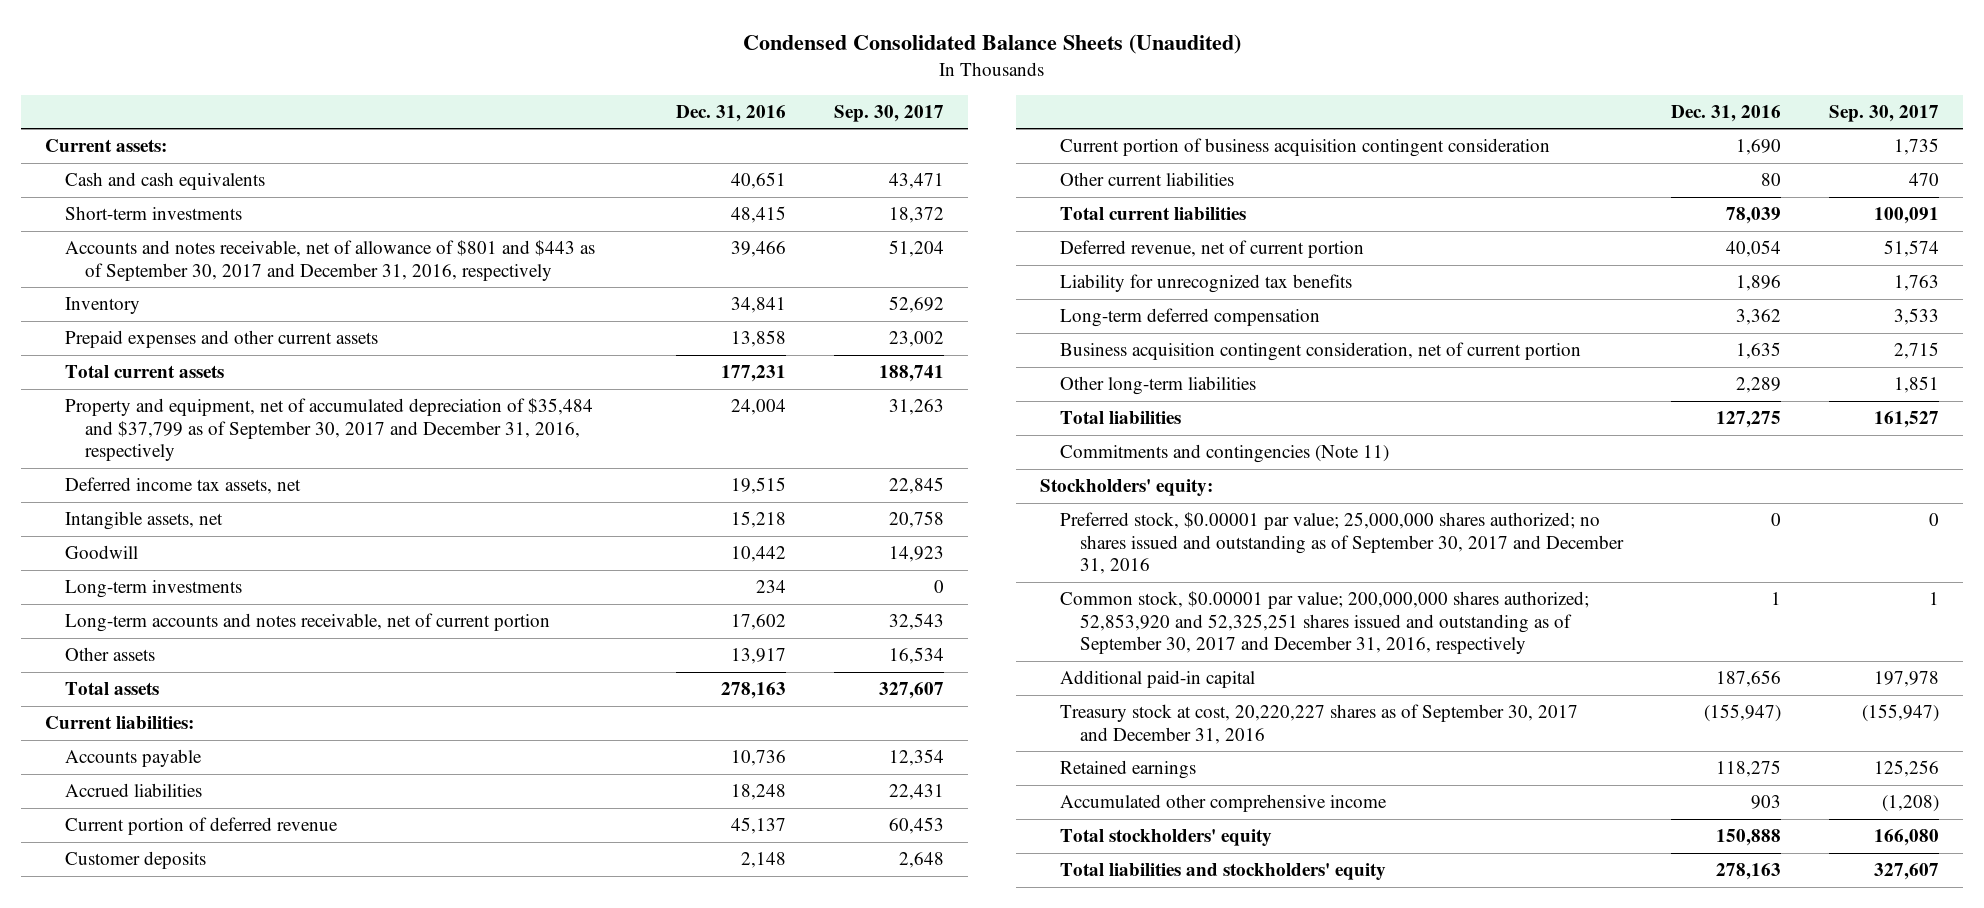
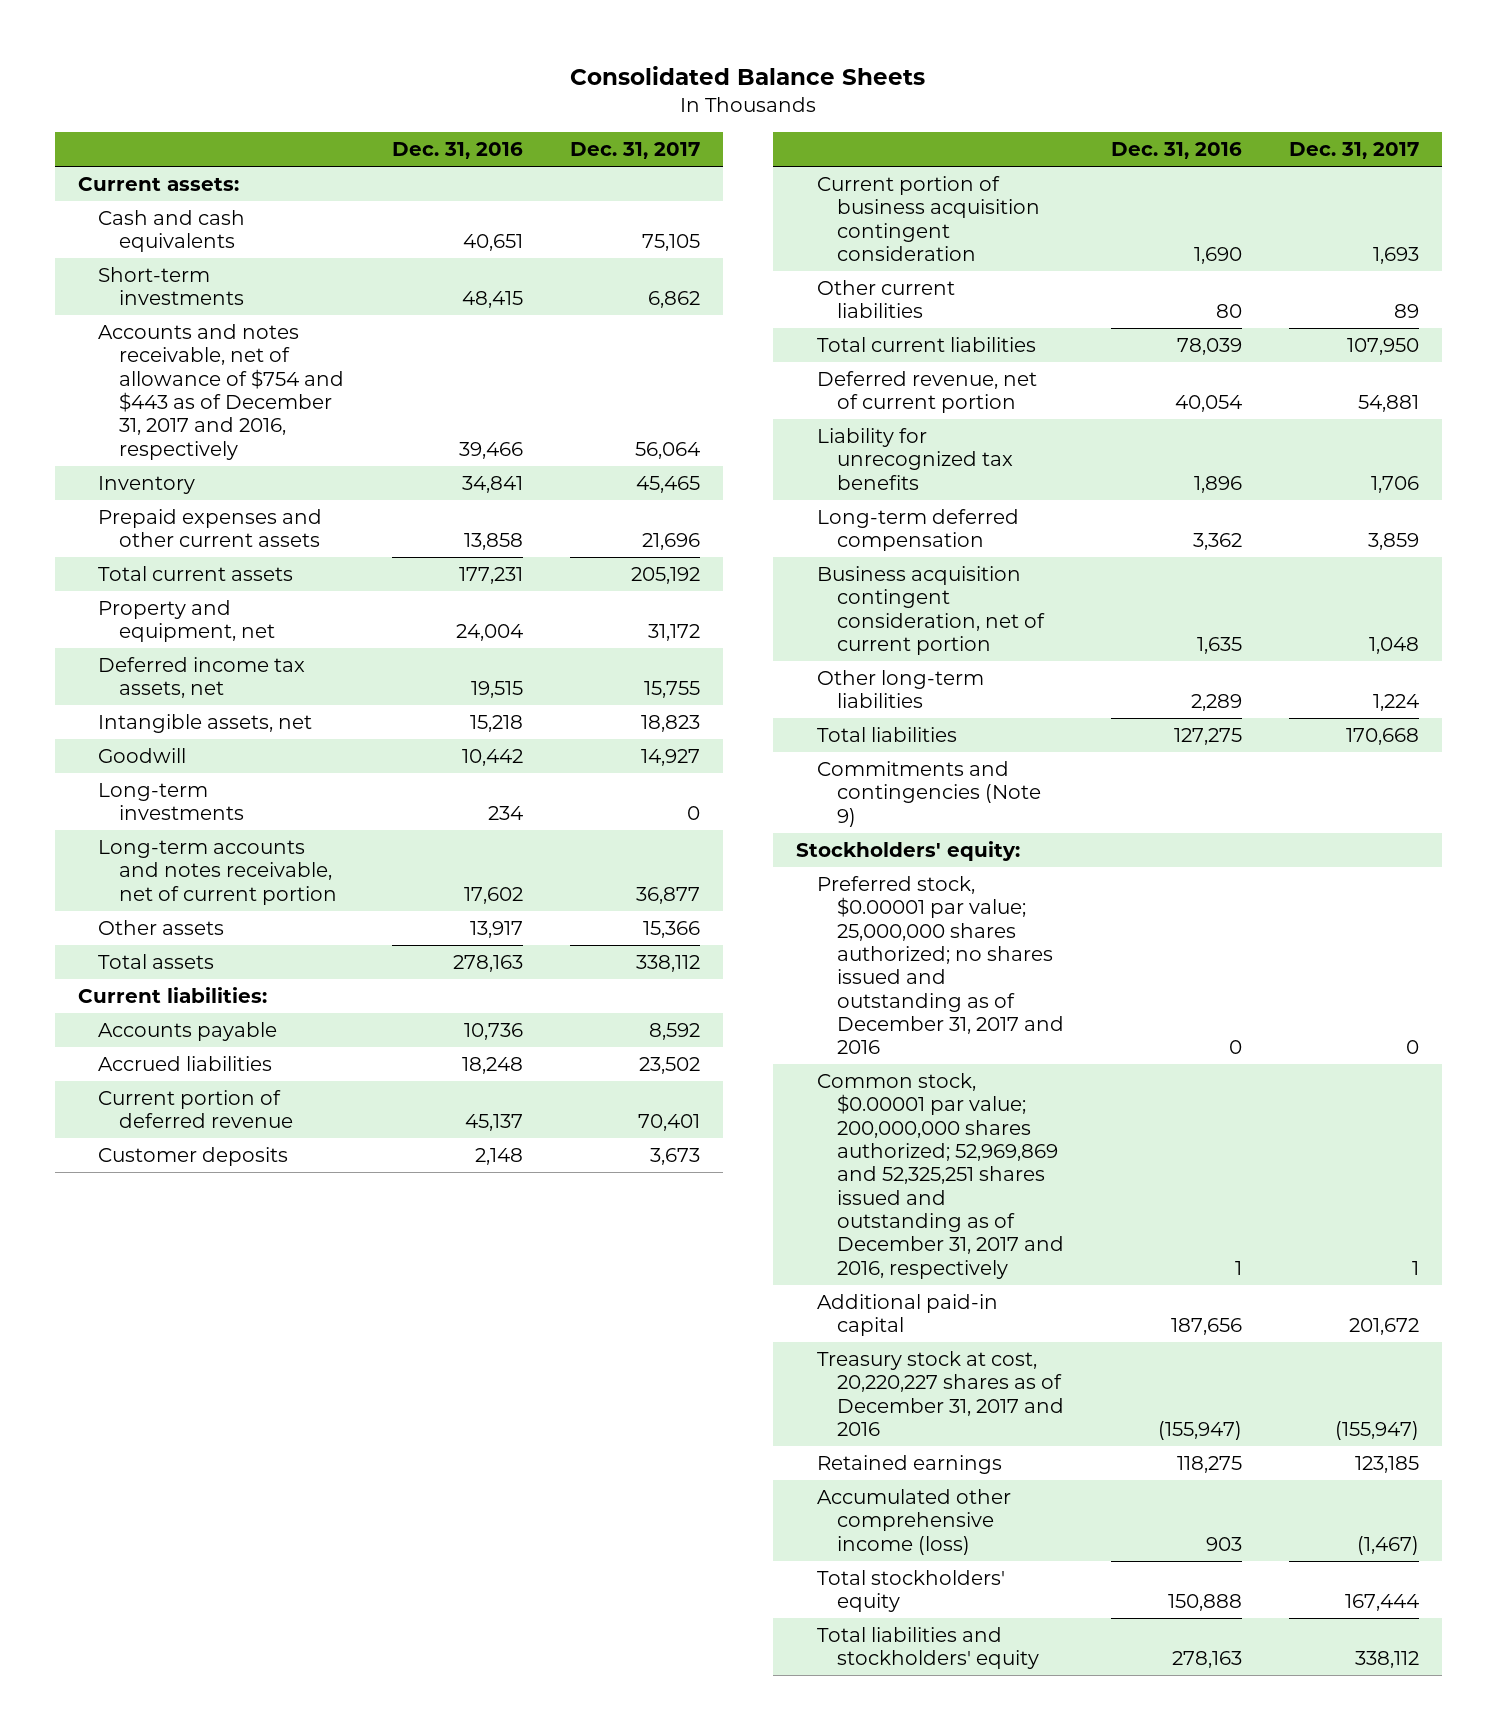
[742,34,1241,55] Condensed Consolidated Balance Sheets (Unaudited) -> [570,66,926,86] Consolidated Balance Sheets
[834,104,945,122] Sep. 30, 2017 -> none
none -> [570,142,701,160] Dec. 31, 2017
[64,240,595,281] Accounts and notes receivable, net of allowance of $801 and $443 as of September 30, 2017 and December 31, 2016, respectively -> [98,323,344,460] Accounts and notes receivable, net of allowance of $754 and $443 as of December 31, 2017 and 2016, respectively
[64,398,593,462] Property and equipment, net of accumulated depreciation of $35,484 and $37,799 as of September 30, 2017 and December 31, 2016, respectively -> [98,599,275,643] Property and equipment, net
[1059,444,1389,464] Commitments and contingencies (Note 11) -> [816,760,1042,827] Commitments and contingencies (Note 9)
[1059,512,1624,575] Preferred stock, $0.00001 par value; 25,000,000 shares authorized; no shares issued and outstanding as of September 30, 2017 and December 31, 2016 -> [816,875,1065,1055] Preferred stock, $0.00001 par value; 25,000,000 shares authorized; no shares issued and outstanding as of December 31, 2017 and 2016
[1059,591,1589,655] Common stock, $0.00001 par value; 200,000,000 shares authorized; 52,853,920 and 52,325,251 shares issued and outstanding as of September 30, 2017 and December 31, 2016, respectively -> [816,1072,1065,1279] Common stock, $0.00001 par value; 200,000,000 shares authorized; 52,969,869 and 52,325,251 shares issued and outstanding as of December 31, 2017 and 2016, respectively
[1059,704,1578,744] Treasury stock at cost, 20,220,227 shares as of September 30, 2017 and December 31, 2016 -> [816,1350,1065,1437] Treasury stock at cost, 20,220,227 shares as of December 31, 2017 and 2016
[1059,794,1387,813] Accumulated other comprehensive income -> [816,1488,1011,1555] Accumulated other comprehensive income (loss)

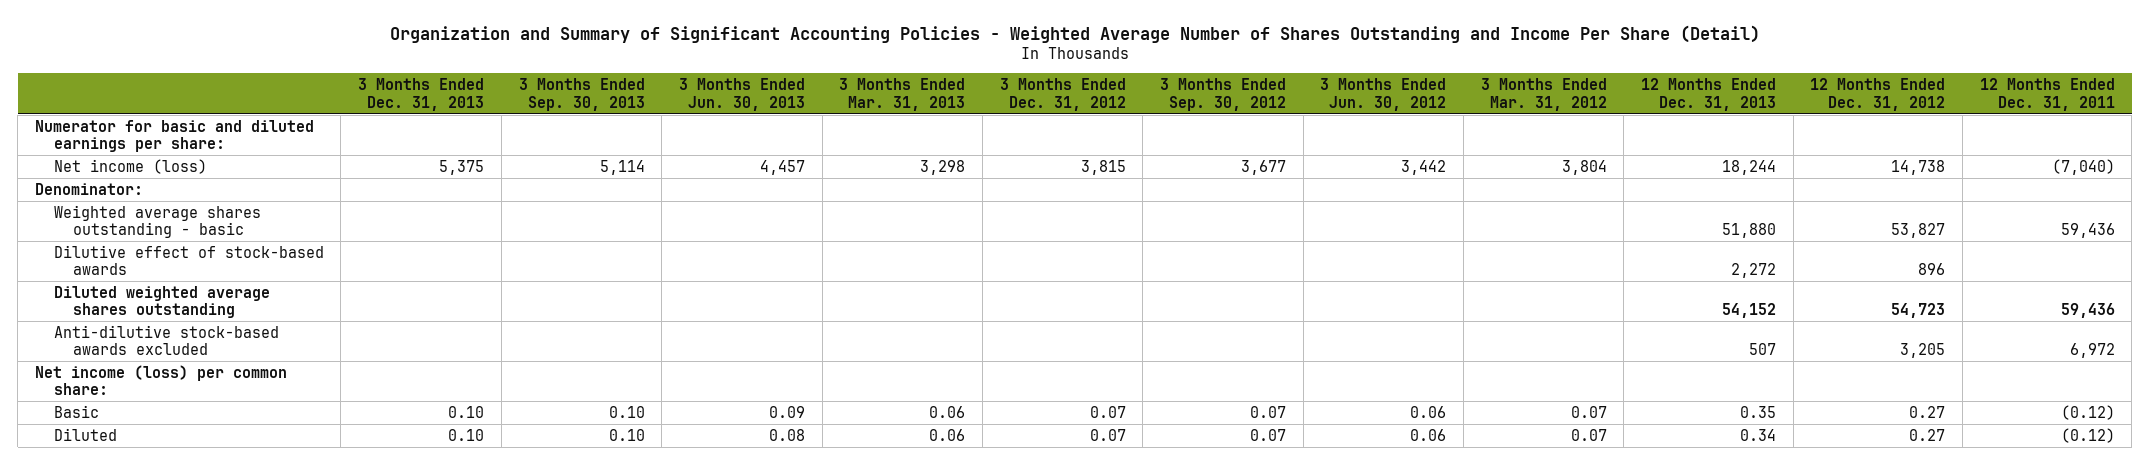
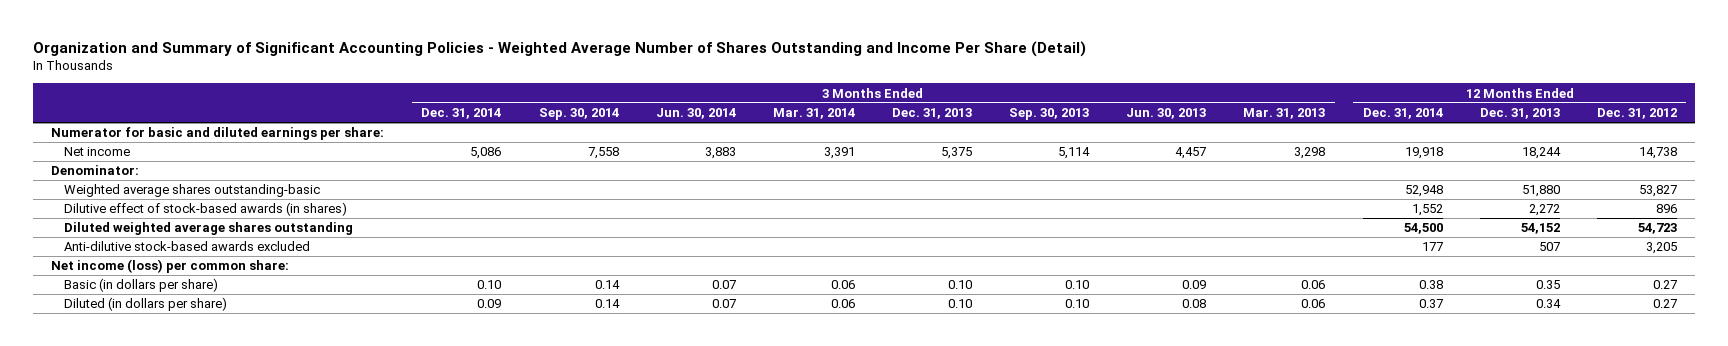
[999,77,1126,111] 3 Months Ended Dec. 31, 2012 -> none
[1159,77,1286,111] 3 Months Ended Sep. 30, 2012 -> none
[1320,77,1447,111] 3 Months Ended Jun. 30, 2012 -> none
[1480,77,1607,111] 3 Months Ended Mar. 31, 2012 -> none
[1979,77,2115,111] 12 Months Ended Dec. 31, 2011 -> none
none -> [421,108,502,120] Dec. 31, 2014
none -> [538,108,619,121] Sep. 30, 2014
none -> [655,108,736,120] Jun. 30, 2014
none -> [772,108,855,120] Mar. 31, 2014
none -> [1362,108,1443,120] Dec. 31, 2014
[53,158,207,174] Net income (loss) -> [64,147,131,157] Net income
[53,204,261,239] Weighted average shares outstanding - basic -> [64,184,321,198] Weighted average shares outstanding-basic
[53,244,324,276] Dilutive effect of stock-based awards -> [64,202,348,217] Dilutive effect of stock-based awards (in shares)
[53,404,99,418] Basic -> [64,278,219,293] Basic (in dollars per share)
[53,427,117,441] Diluted -> [64,297,228,312] Diluted (in dollars per share)

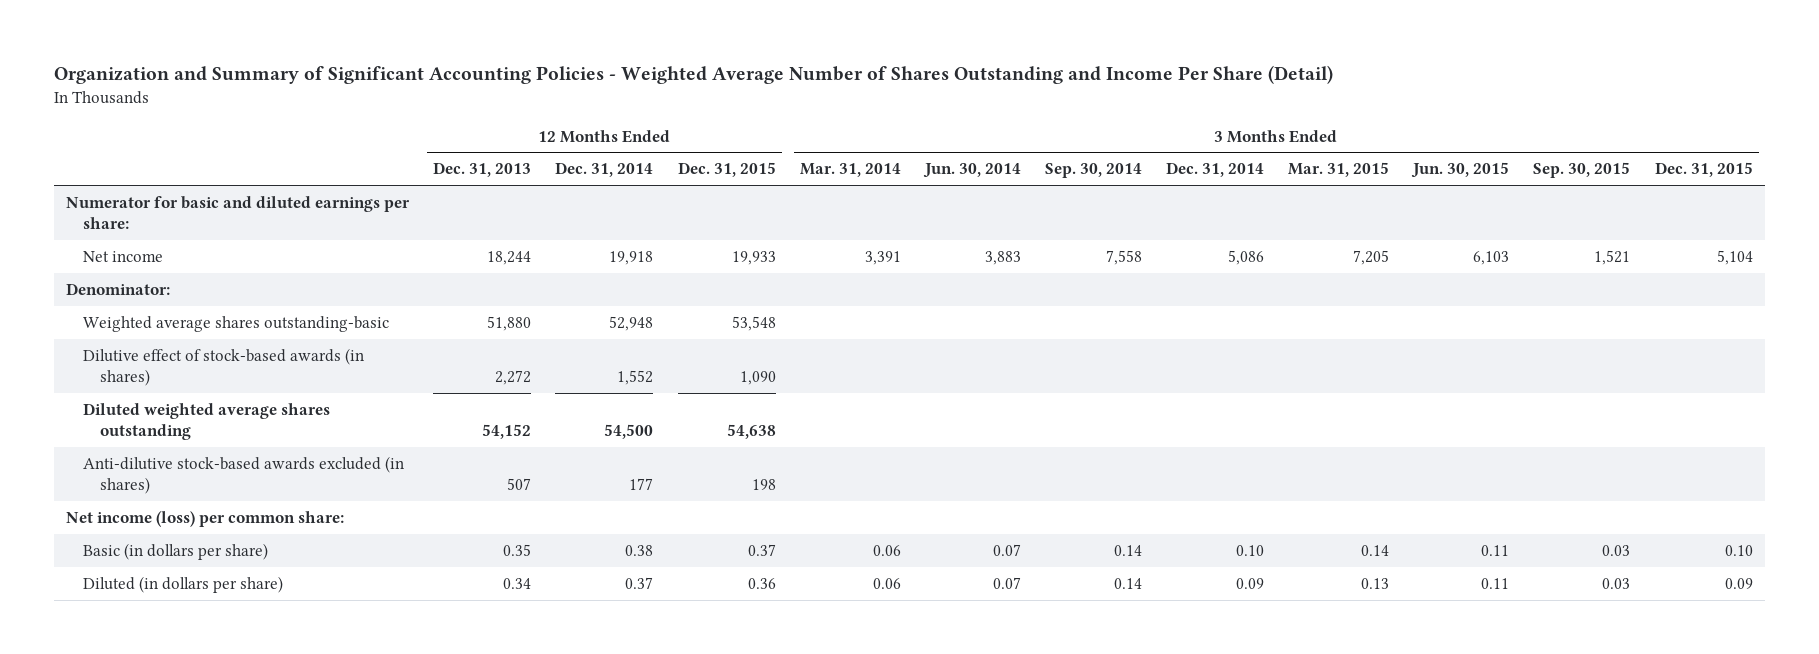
[892,108,973,120] Dec. 31, 2013 -> none
[1009,108,1090,121] Sep. 30, 2013 -> none
[1126,108,1207,120] Jun. 30, 2013 -> none
[1243,108,1326,120] Mar. 31, 2013 -> none
[1596,108,1677,120] Dec. 31, 2012 -> none
none -> [677,162,776,178] Dec. 31, 2015
none -> [1288,162,1390,178] Mar. 31, 2015
none -> [1411,162,1510,179] Jun. 30, 2015
none -> [1533,162,1631,179] Sep. 30, 2015
none -> [1654,162,1753,178] Dec. 31, 2015
[64,241,311,252] Anti-dilutive stock-based awards excluded -> [83,455,405,494] Anti-dilutive stock-based awards excluded (in shares)

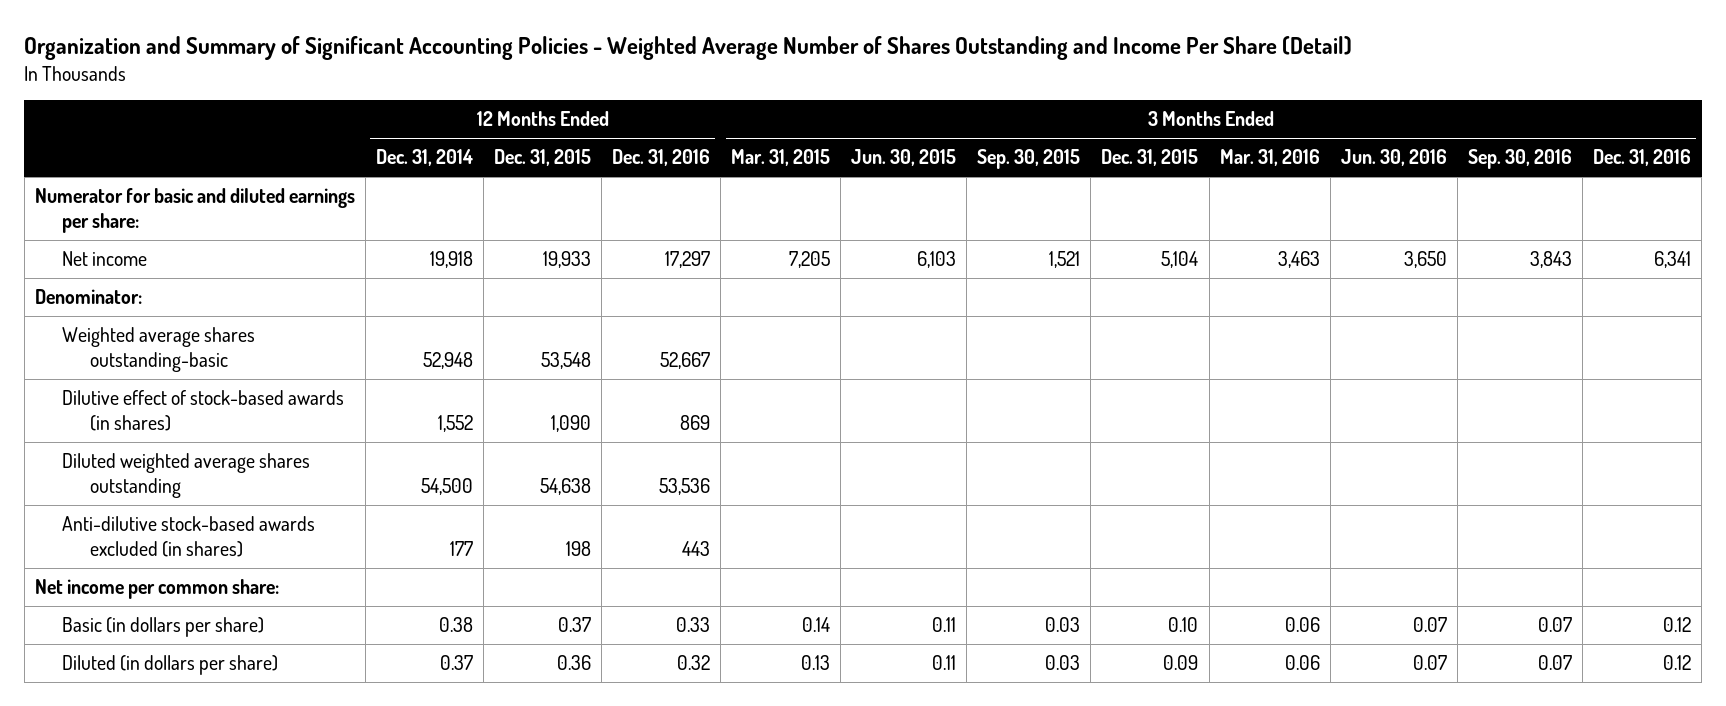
[433,162,532,178] Dec. 31, 2013 -> none
[799,163,901,178] Mar. 31, 2014 -> none
[922,163,1021,179] Jun. 30, 2014 -> none
[1044,163,1142,179] Sep. 30, 2014 -> none
[1166,162,1265,178] Dec. 31, 2014 -> none
none -> [611,149,710,167] Dec. 31, 2016
none -> [1219,149,1320,167] Mar. 31, 2016
none -> [1340,149,1447,167] Jun. 30, 2016
none -> [1467,149,1572,170] Sep. 30, 2016
none -> [1592,149,1691,167] Dec. 31, 2016
[66,510,345,527] Net income (loss) per common share: -> [34,579,279,600] Net income per common share:

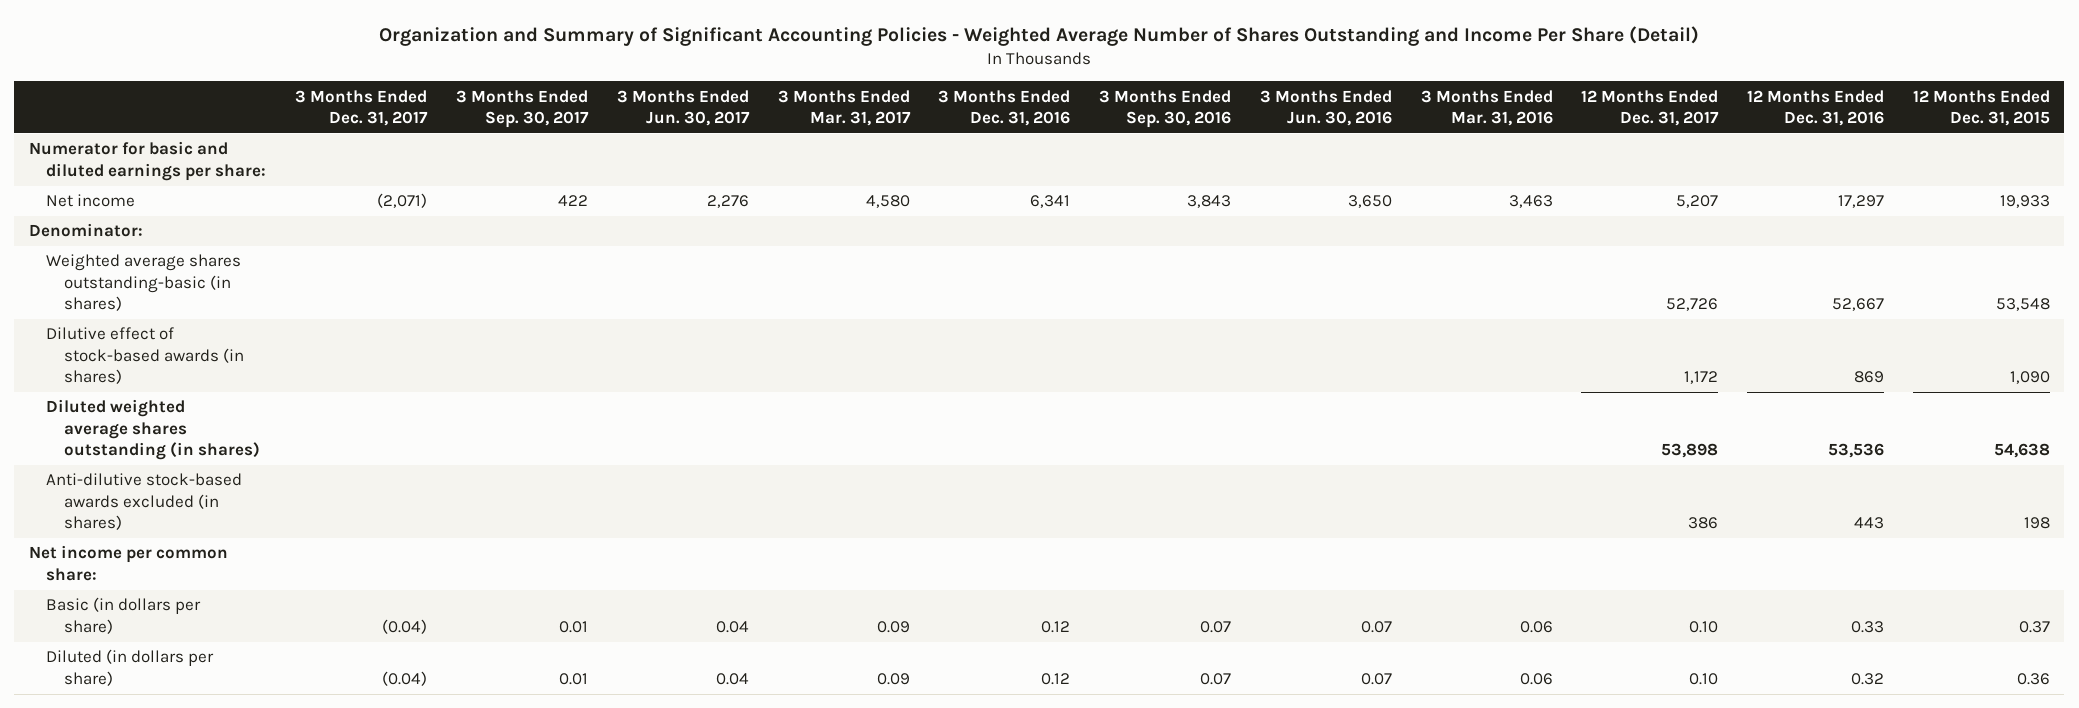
[375,149,473,167] Dec. 31, 2014 -> none
[731,149,831,167] Mar. 31, 2015 -> none
[851,149,957,167] Jun. 30, 2015 -> none
[977,149,1081,170] Sep. 30, 2015 -> none
[1101,149,1199,167] Dec. 31, 2015 -> none
none -> [295,89,429,127] 3 Months Ended Dec. 31, 2017
none -> [455,89,589,129] 3 Months Ended Sep. 30, 2017
none -> [616,89,750,127] 3 Months Ended Jun. 30, 2017
none -> [777,89,911,127] 3 Months Ended Mar. 31, 2017
none -> [1581,89,1720,127] 12 Months Ended Dec. 31, 2017
[62,327,256,372] Weighted average shares outstanding-basic -> [46,254,242,312] Weighted average shares outstanding-basic (in shares)
[62,453,311,498] Diluted weighted average shares outstanding -> [46,399,261,461] Diluted weighted average shares outstanding (in shares)

